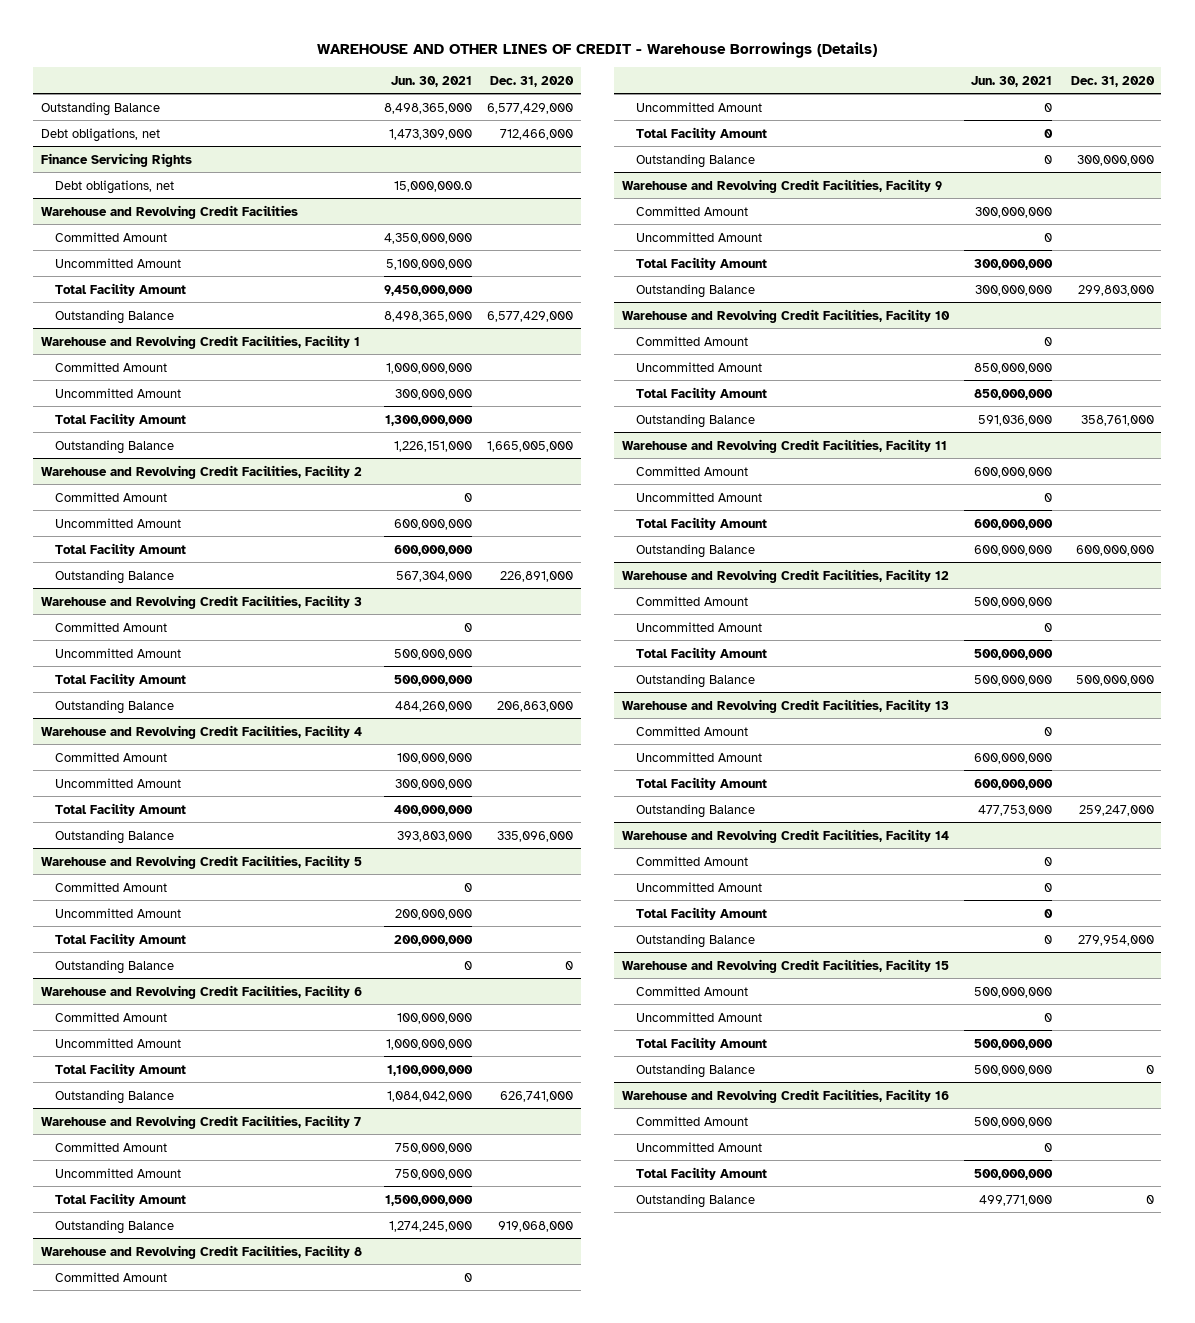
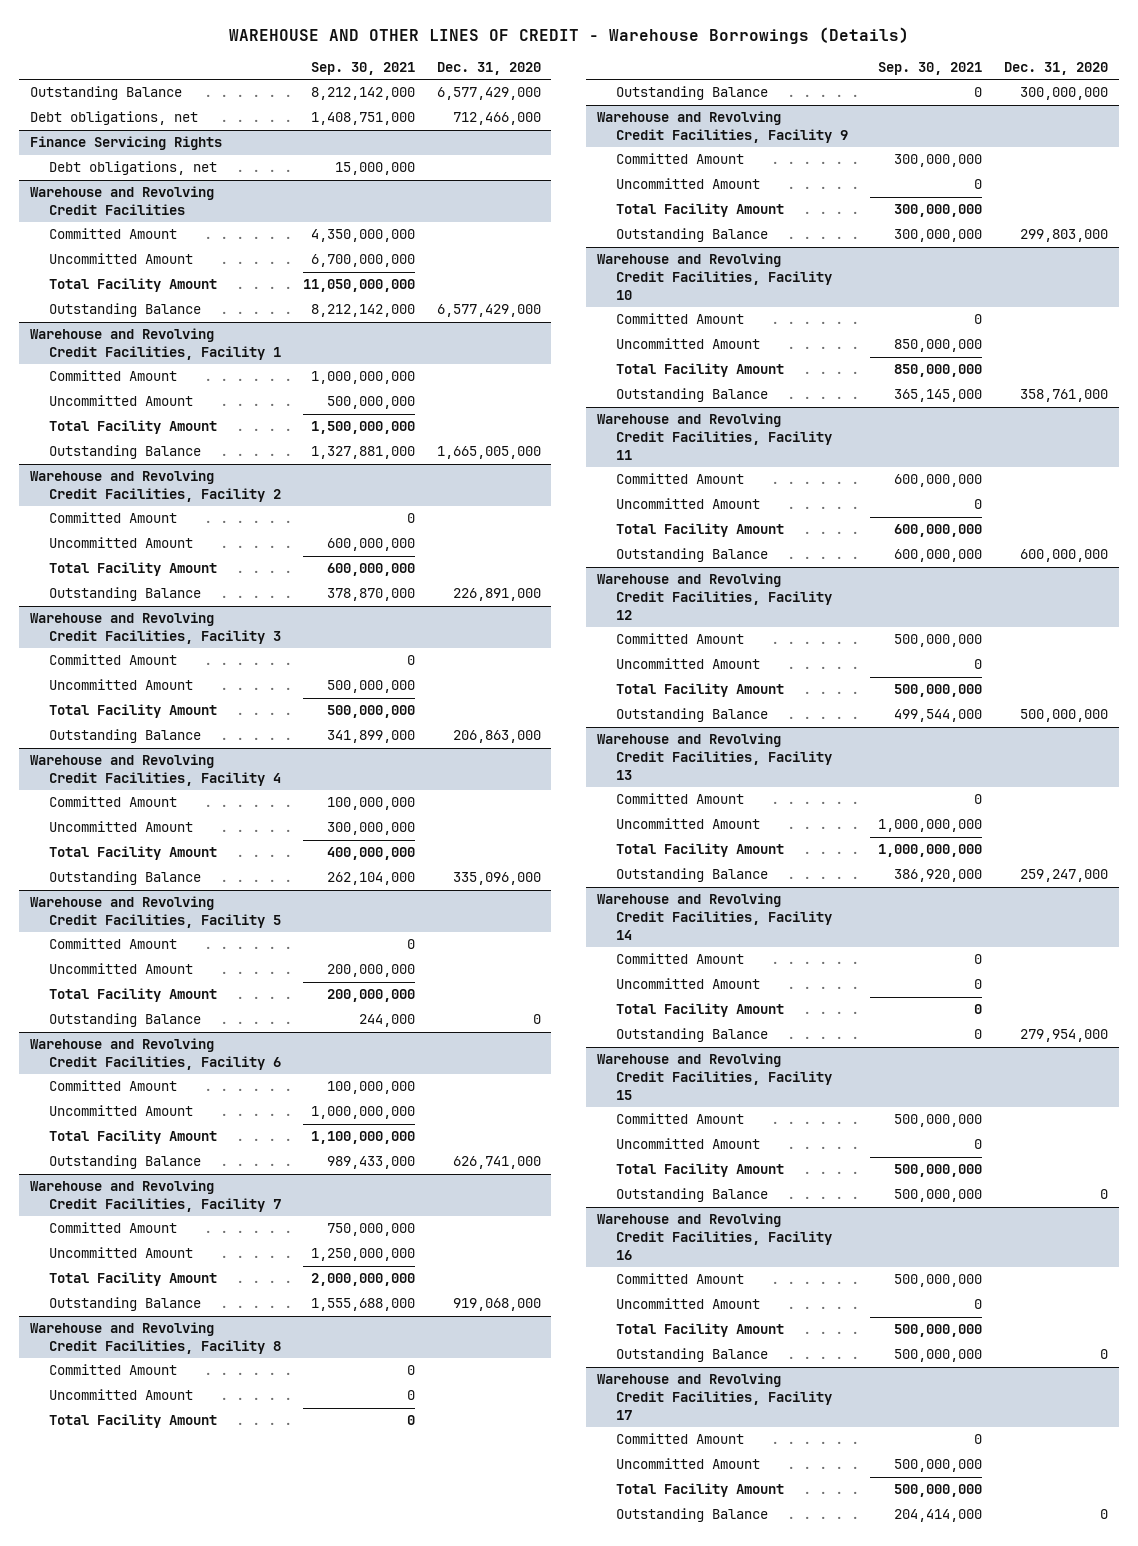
[390,75,472,87] Jun. 30, 2021 -> none
none -> [310,61,415,75] Sep. 30, 2021
none -> [597,1373,833,1420] Warehouse and Revolving Credit Facilities, Facility 17
none -> [616,1433,745,1445] Committed Amount
none -> [616,1458,761,1470] Uncommitted Amount
none -> [616,1483,785,1498] Total Facility Amount
none -> [616,1508,769,1523] Outstanding Balance

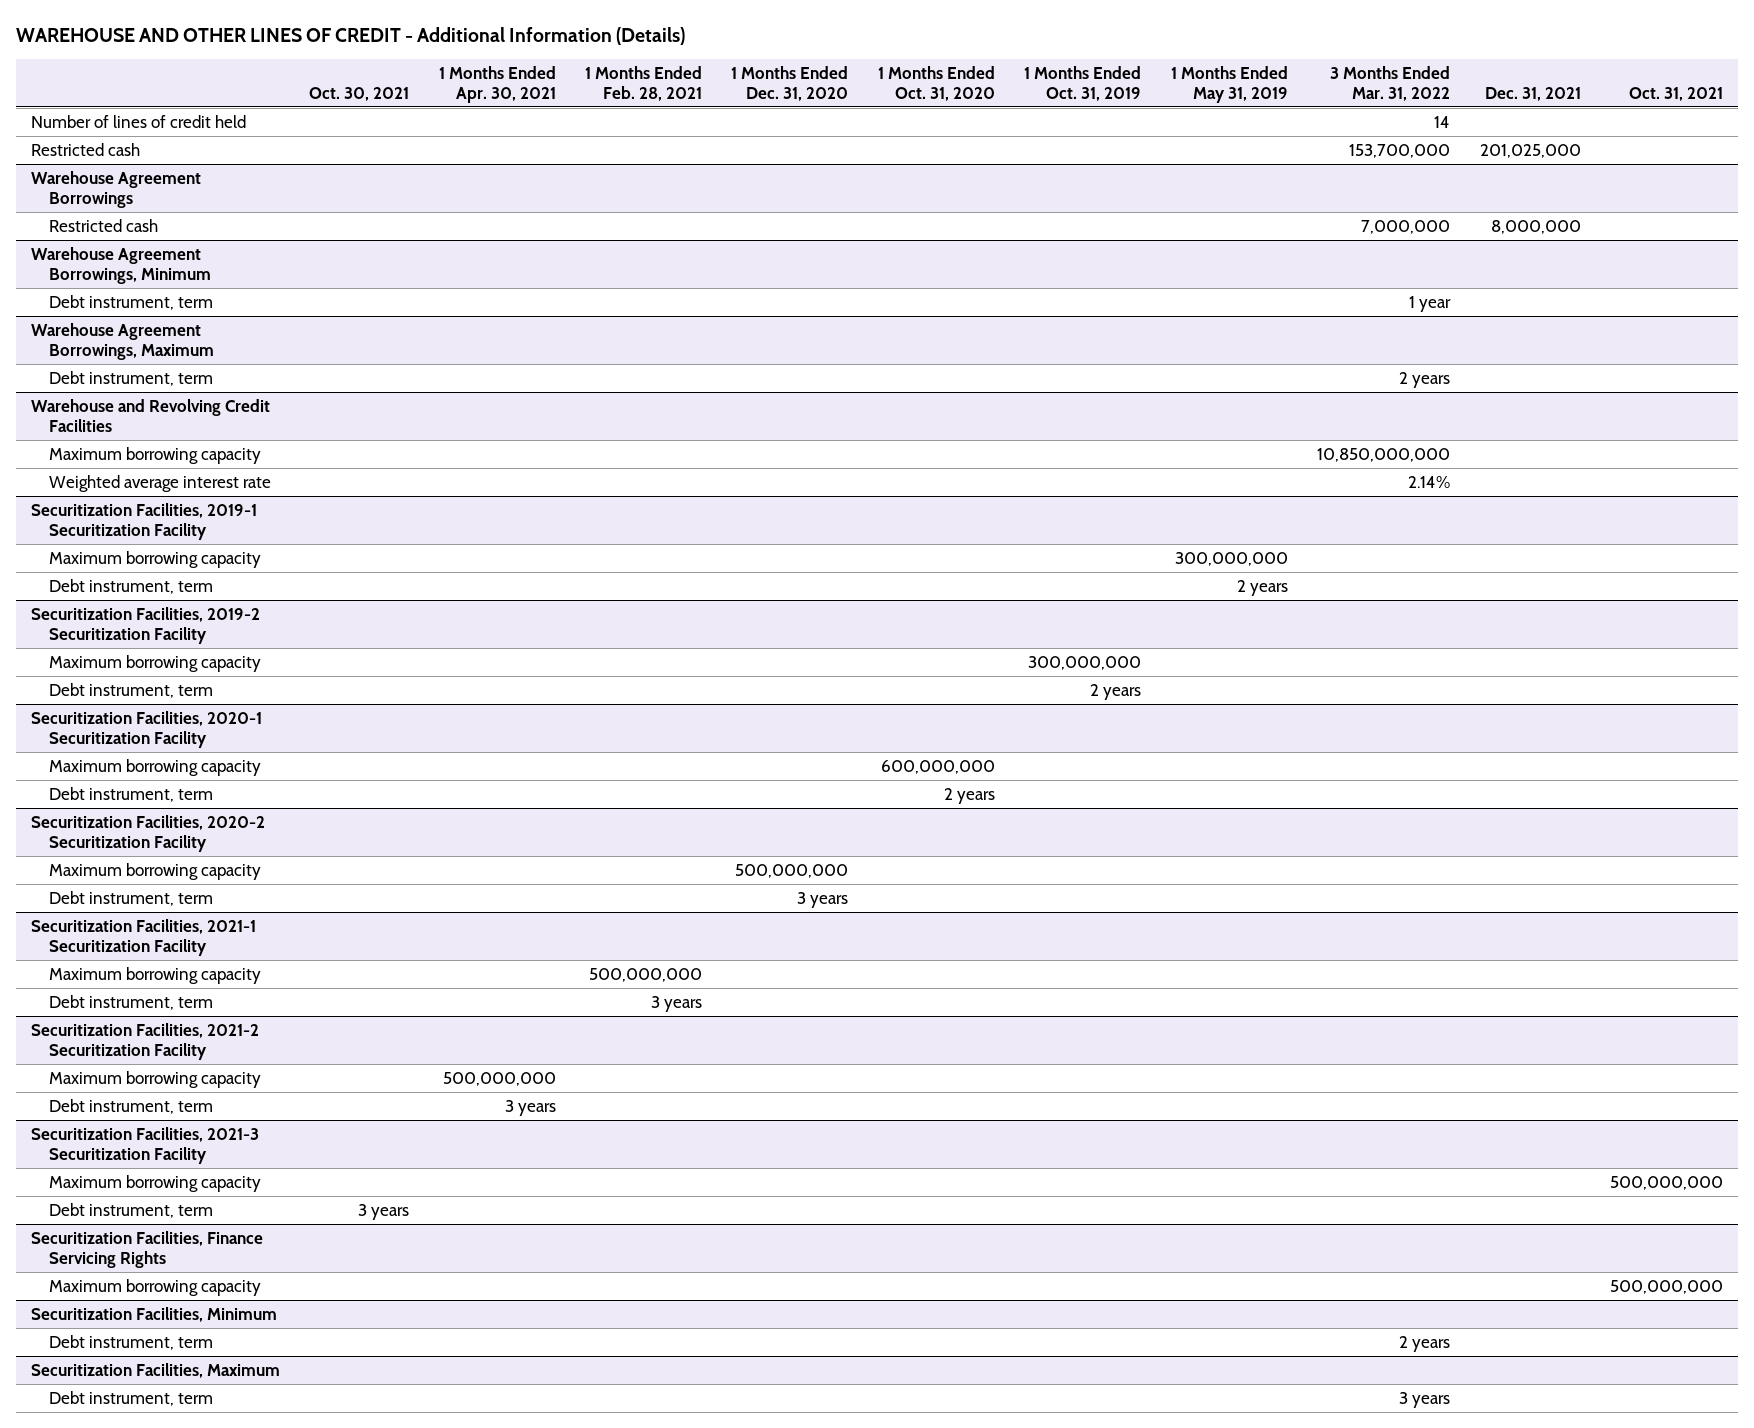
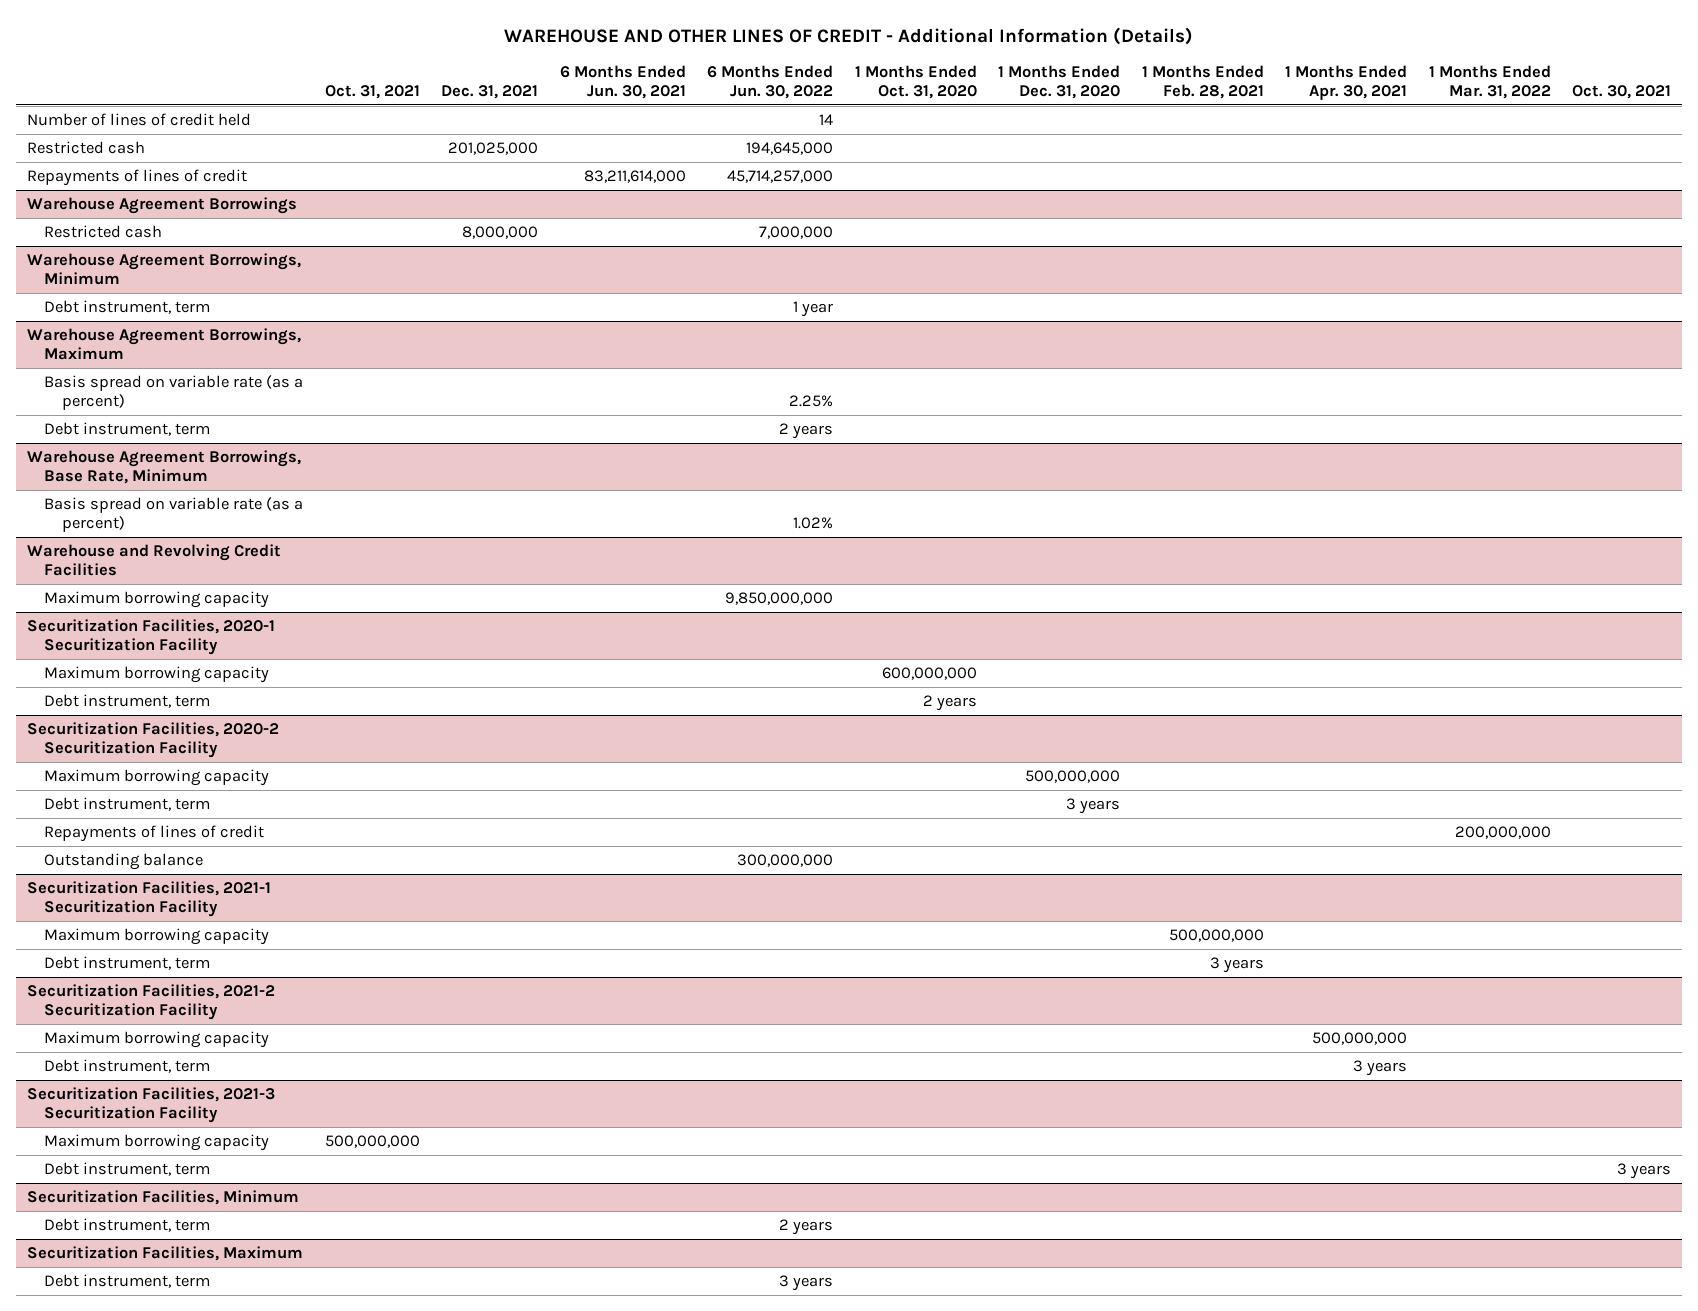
[1024,65,1142,101] 1 Months Ended Oct. 31, 2019 -> none
[1170,65,1288,103] 1 Months Ended May 31, 2019 -> none
[1330,65,1451,101] 3 Months Ended Mar. 31, 2022 -> none
none -> [559,64,686,100] 6 Months Ended Jun. 30, 2021
none -> [707,64,834,100] 6 Months Ended Jun. 30, 2022
none -> [1428,64,1551,100] 1 Months Ended Mar. 31, 2022
none -> [26,169,247,187] Repayments of lines of credit
none -> [44,375,304,411] Basis spread on variable rate (as a percent)
none -> [26,450,301,485] Warehouse Agreement Borrowings, Base Rate, Minimum
none -> [44,497,304,533] Basis spread on variable rate (as a percent)
[49,474,272,492] Weighted average interest rate -> none
[30,502,257,540] Securitization Facilities, 2019-1 Securitization Facility -> none
[49,550,262,568] Maximum borrowing capacity -> none
[49,578,214,594] Debt instrument, term -> none
[30,606,260,644] Securitization Facilities, 2019-2 Securitization Facility -> none
[49,654,262,672] Maximum borrowing capacity -> none
[49,682,214,698] Debt instrument, term -> none
none -> [44,825,265,843] Repayments of lines of credit
none -> [44,853,204,871] Outstanding balance
[30,1230,263,1268] Securitization Facilities, Finance Servicing Rights -> none
[49,1278,262,1296] Maximum borrowing capacity -> none

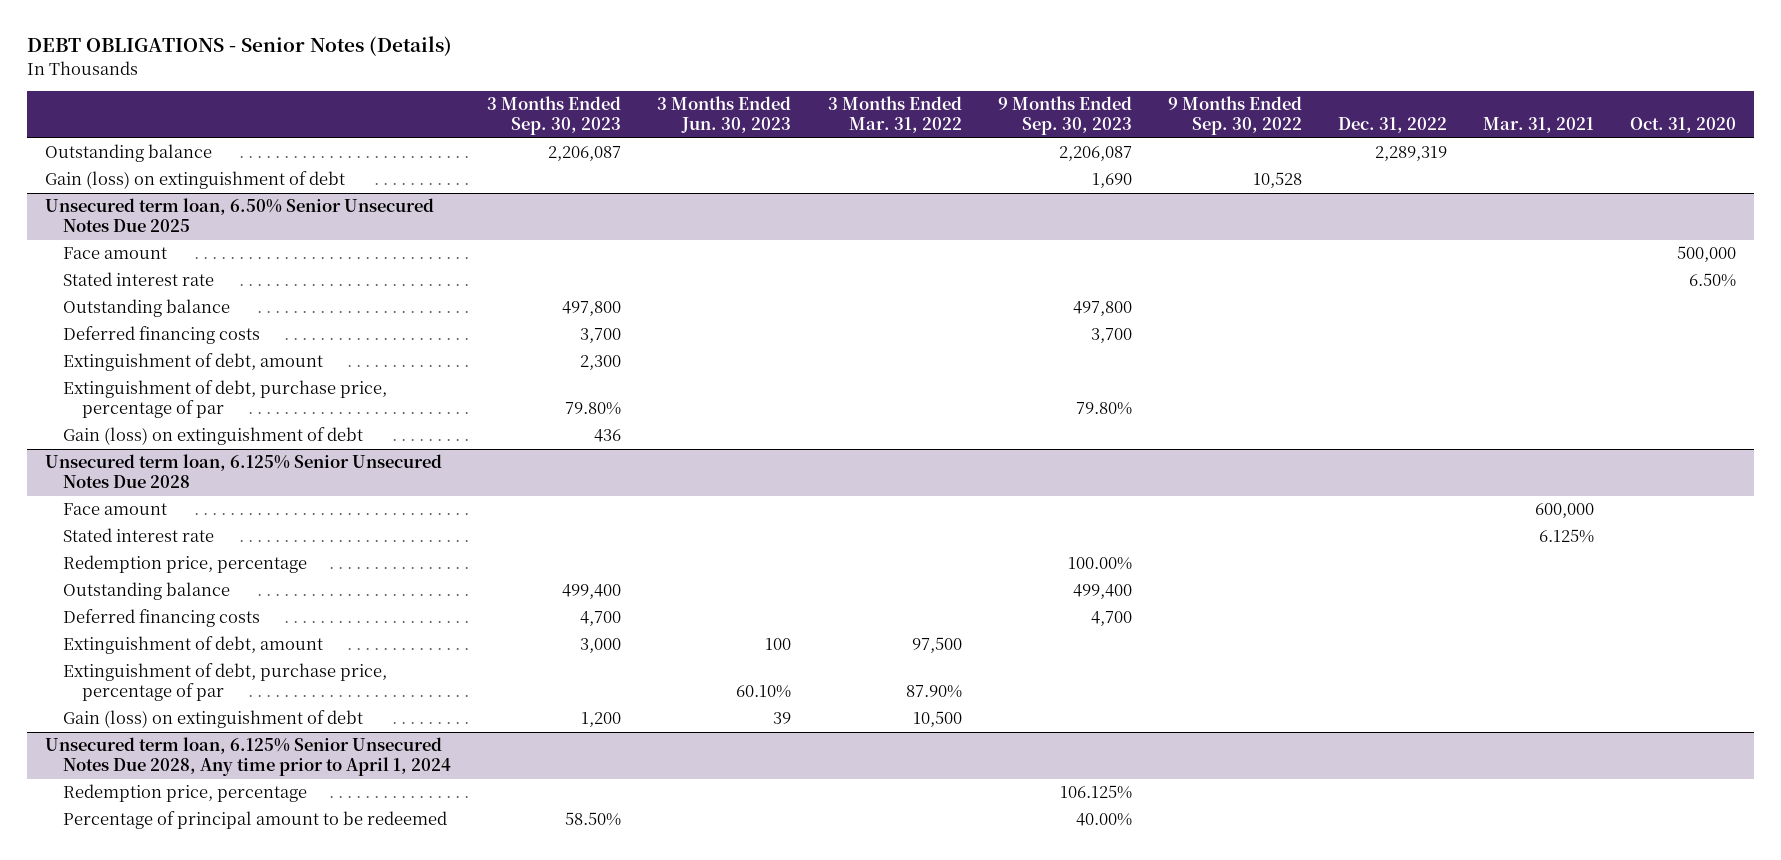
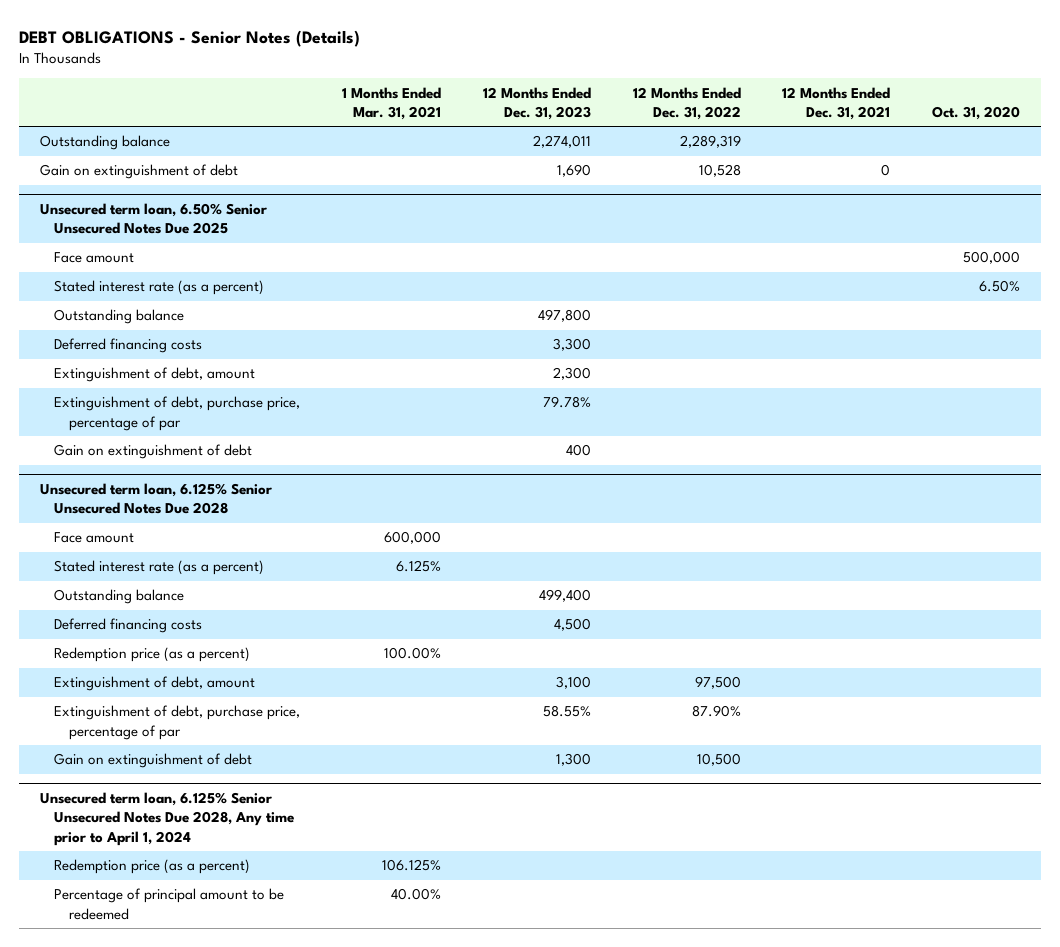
[487,96,622,136] 3 Months Ended Sep. 30, 2023 -> none
[657,96,792,134] 3 Months Ended Jun. 30, 2023 -> none
[827,96,962,134] 3 Months Ended Mar. 31, 2022 -> none
[997,96,1132,136] 9 Months Ended Sep. 30, 2023 -> none
[1167,96,1302,136] 9 Months Ended Sep. 30, 2022 -> none
[1337,117,1447,134] Dec. 31, 2022 -> none
[1482,117,1594,134] Mar. 31, 2021 -> none
none -> [342,86,442,120] 1 Months Ended Mar. 31, 2021
none -> [482,86,591,120] 12 Months Ended Dec. 31, 2023
none -> [632,86,741,120] 12 Months Ended Dec. 31, 2022
none -> [782,86,891,120] 12 Months Ended Dec. 31, 2021
[45,171,346,190] Gain (loss) on extinguishment of debt -> [40,164,239,180] Gain on extinguishment of debt
[63,272,215,287] Stated interest rate -> [54,280,265,296] Stated interest rate (as a percent)
[63,427,364,446] Gain (loss) on extinguishment of debt -> [54,444,253,460] Gain on extinguishment of debt
[63,555,308,574] Redemption price, percentage -> none
[63,528,215,543] Stated interest rate -> [54,560,265,576] Stated interest rate (as a percent)
none -> [54,647,251,663] Redemption price (as a percent)
[63,710,364,729] Gain (loss) on extinguishment of debt -> [54,753,253,769] Gain on extinguishment of debt
[63,784,308,803] Redemption price, percentage -> [54,859,251,875] Redemption price (as a percent)

